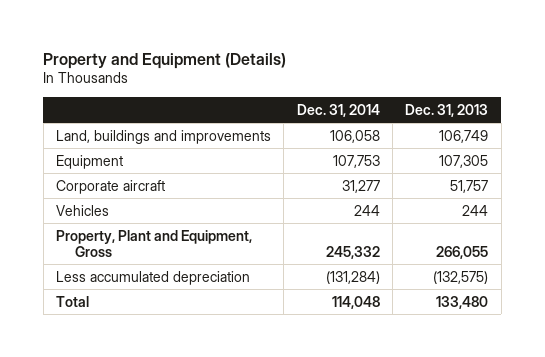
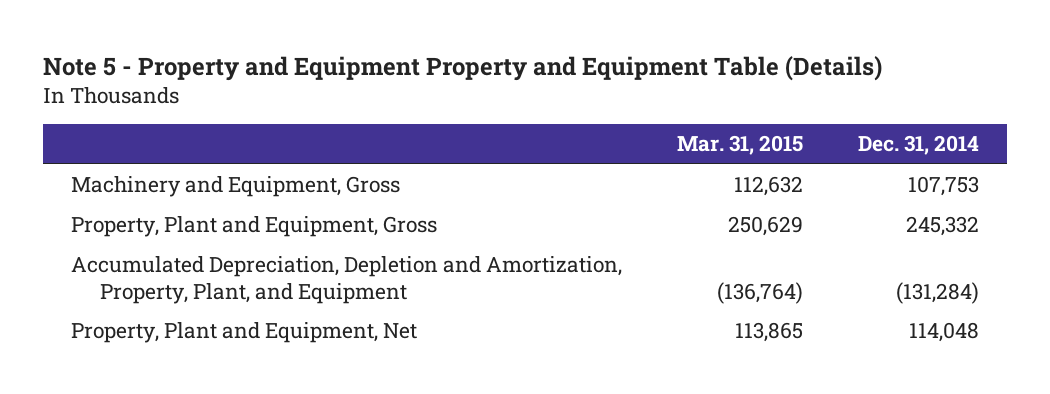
[43,52,287,69] Property and Equipment (Details) -> [42,56,882,82] Note 5 - Property and Equipment Property and Equipment Table (Details)
[405,103,489,117] Dec. 31, 2013 -> none
none -> [676,135,803,156] Mar. 31, 2015
[56,129,272,144] Land, buildings and improvements -> none
[56,179,166,194] Corporate aircraft -> none
[56,204,110,216] Vehicles -> none
[56,154,124,169] Equipment -> [70,176,400,198] Machinery and Equipment, Gross
[56,270,251,285] Less accumulated depreciation -> [70,256,622,304] Accumulated Depreciation, Depletion and Amortization, Property, Plant, and Equipment
[56,295,90,307] Total -> [70,322,417,344] Property, Plant and Equipment, Net

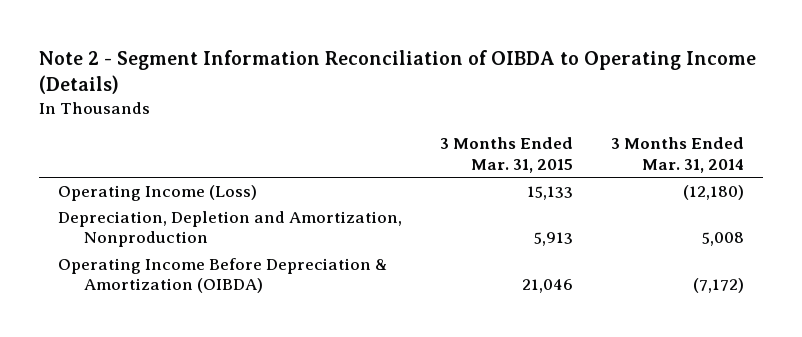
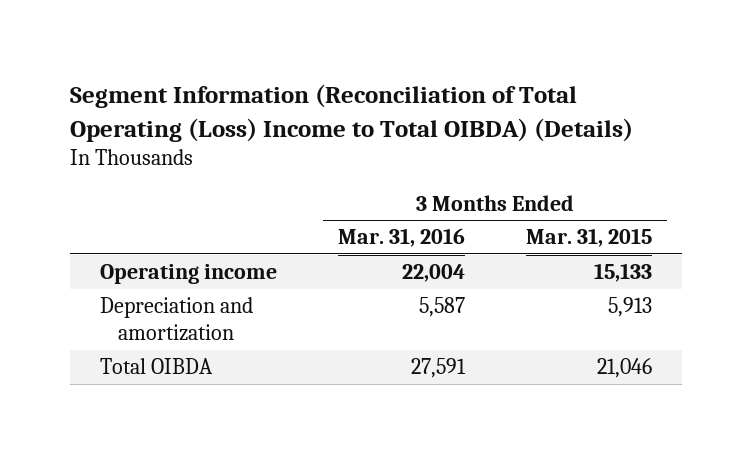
[39,50,757,95] Note 2 - Segment Information Reconciliation of OIBDA to Operating Income (Details) -> [70,84,634,142] Segment Information (Reconciliation of Total Operating (Loss) Income to Total OIBDA) (Details)
[611,137,745,173] 3 Months Ended Mar. 31, 2014 -> none
none -> [338,228,466,248] Mar. 31, 2016
[58,184,258,201] Operating Income (Loss) -> [100,264,278,285] Operating income
[58,210,403,248] Depreciation, Depletion and Amortization, Nonproduction -> [100,297,254,342] Depreciation and amortization
[58,257,389,294] Operating Income Before Depreciation & Amortization (OIBDA) -> [100,358,214,375] Total OIBDA

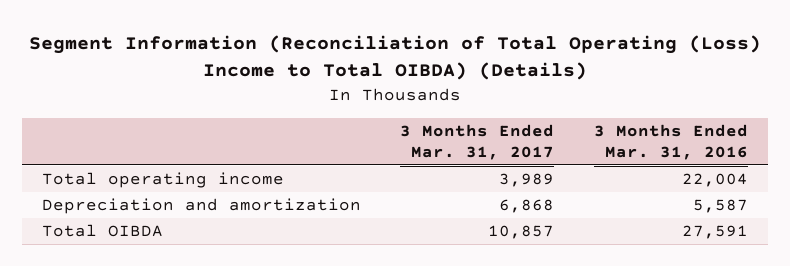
[525,228,652,248] Mar. 31, 2015 -> none
none -> [400,123,555,160] 3 Months Ended Mar. 31, 2017
[100,264,278,285] Operating income -> [41,172,284,189] Total operating income

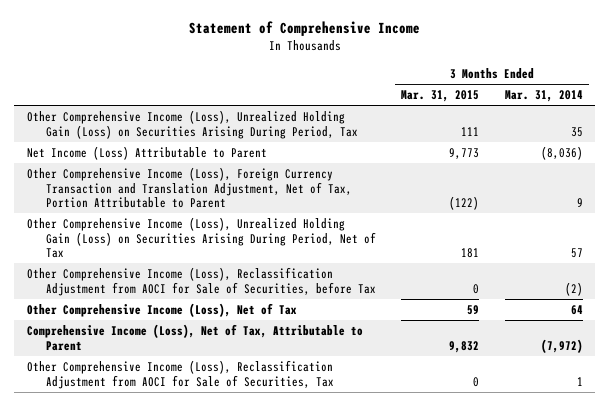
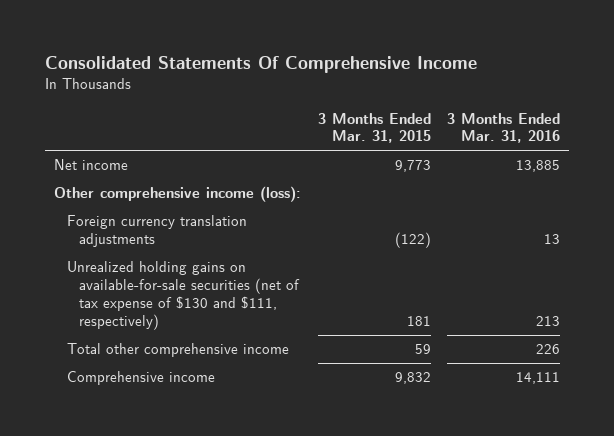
[188,21,420,37] Statement of Comprehensive Income -> [45,55,478,73] Consolidated Statements Of Comprehensive Income
[504,90,583,103] Mar. 31, 2014 -> none
none -> [447,112,561,144] 3 Months Ended Mar. 31, 2016
[26,110,359,139] Other Comprehensive Income (Loss), Unrealized Holding Gain (Loss) on Securities Arising During Period, Tax -> none
[26,267,377,296] Other Comprehensive Income (Loss), Reclassification Adjustment from AOCI for Sale of Securities, before Tax -> none
[26,360,335,389] Other Comprehensive Income (Loss), Reclassification Adjustment from AOCI for Sale of Securities, Tax -> none
[26,146,267,161] Net Income (Loss) Attributable to Parent -> [53,159,128,171] Net income
none -> [53,186,301,203] Other comprehensive income (loss):
[26,167,353,209] Other Comprehensive Income (Loss), Foreign Currency Transaction and Translation Adjustment, Net of Tax, Portion Attributable to Parent -> [66,215,247,248] Foreign currency translation adjustments
[26,217,377,259] Other Comprehensive Income (Loss), Unrealized Holding Gain (Loss) on Securities Arising During Period, Net of Tax -> [66,261,301,330] Unrealized holding gains on available-for-sale securities (net of tax expense of $130 and $111, respectively)
[26,303,297,318] Other Comprehensive Income (Loss), Net of Tax -> [66,343,289,358] Total other comprehensive income
[26,324,363,351] Comprehensive Income (Loss), Net of Tax, Attributable to Parent -> [66,371,215,386] Comprehensive income

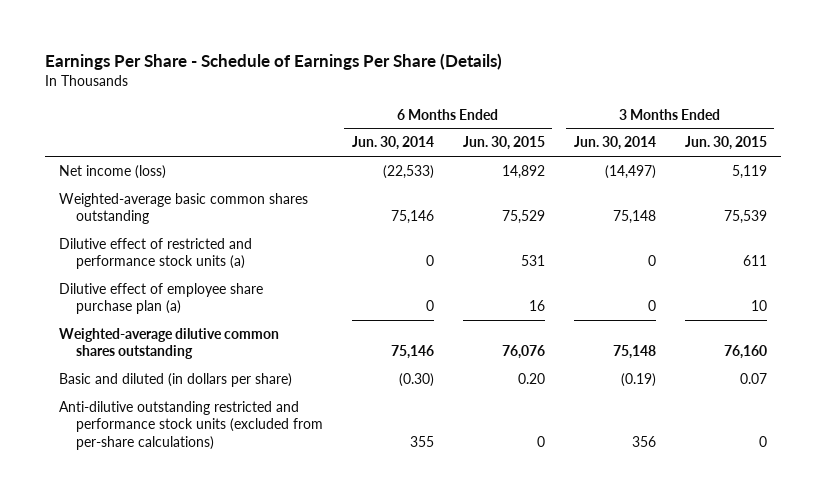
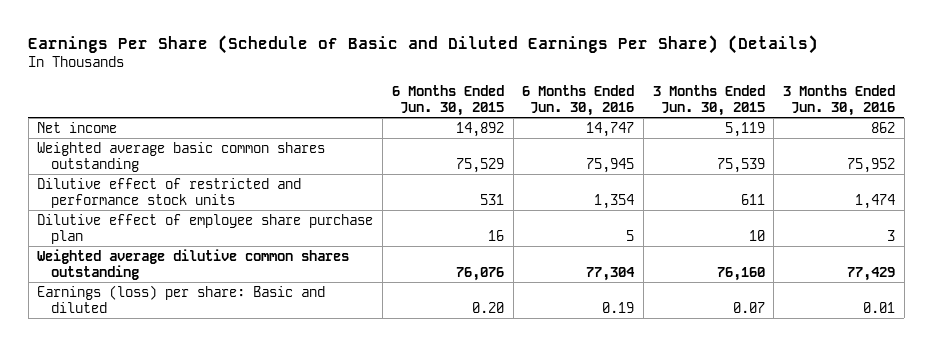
[44,52,502,70] Earnings Per Share - Schedule of Earnings Per Share (Details) -> [28,35,819,55] Earnings Per Share (Schedule of Basic and Diluted Earnings Per Share) (Details)
[351,136,434,151] Jun. 30, 2014 -> none
[573,136,656,151] Jun. 30, 2014 -> none
none -> [522,84,635,116] 6 Months Ended Jun. 30, 2016
none -> [783,84,896,116] 3 Months Ended Jun. 30, 2016
[59,401,323,450] Anti-dilutive outstanding restricted and performance stock units (excluded from per-share calculations) -> none
[59,165,167,180] Net income (loss) -> [37,121,118,133] Net income
[59,193,309,225] Weighted-average basic common shares outstanding -> [37,141,326,172] Weighted average basic common shares outstanding
[59,238,253,270] Dilutive effect of restricted and performance stock units (a) -> [37,177,302,208] Dilutive effect of restricted and performance stock units
[59,283,264,315] Dilutive effect of employee share purchase plan (a) -> [37,213,374,244] Dilutive effect of employee share purchase plan
[59,328,280,360] Weighted-average dilutive common shares outstanding -> [37,248,350,280] Weighted average dilutive common shares outstanding
[59,373,293,388] Basic and diluted (in dollars per share) -> [37,284,326,313] Earnings (loss) per share: Basic and diluted

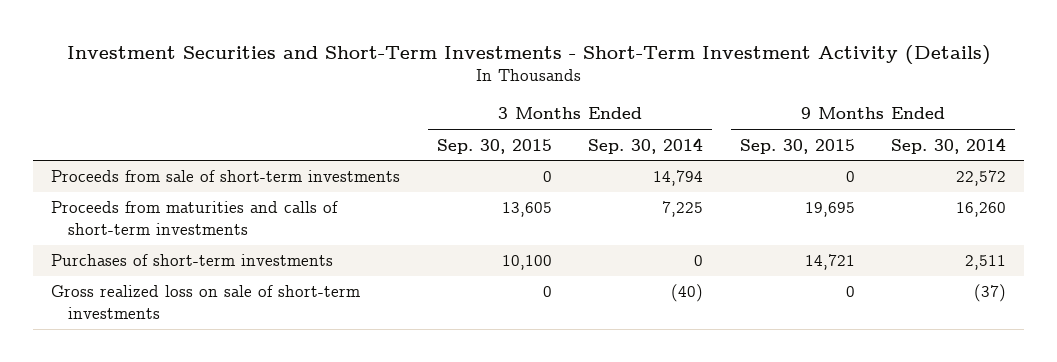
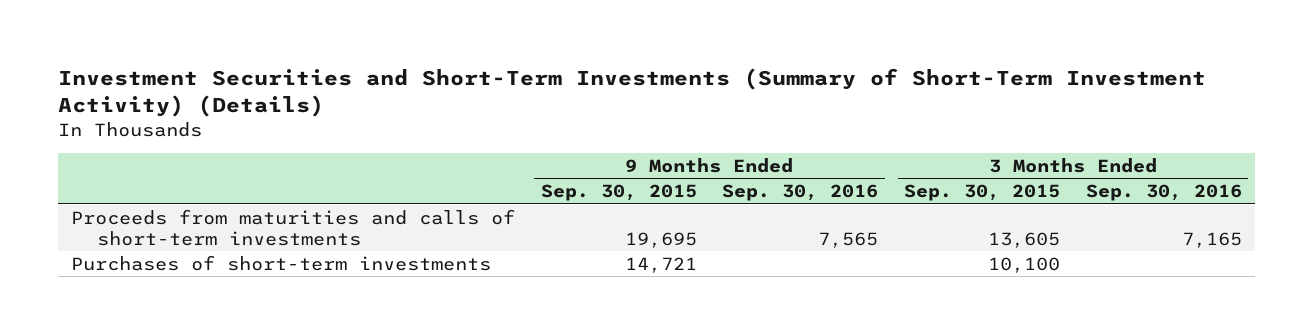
[66,44,991,65] Investment Securities and Short-Term Investments - Short-Term Investment Activity (Details) -> [57,68,1206,118] Investment Securities and Short-Term Investments (Summary of Short-Term Investment Activity) (Details)
[588,137,704,154] Sep. 30, 2014 -> none
[891,137,1007,154] Sep. 30, 2014 -> none
none -> [722,184,879,202] Sep. 30, 2016
none -> [1085,184,1242,202] Sep. 30, 2016
[51,170,401,183] Proceeds from sale of short-term investments -> none
[51,285,361,319] Gross realized loss on sale of short-term investments -> none

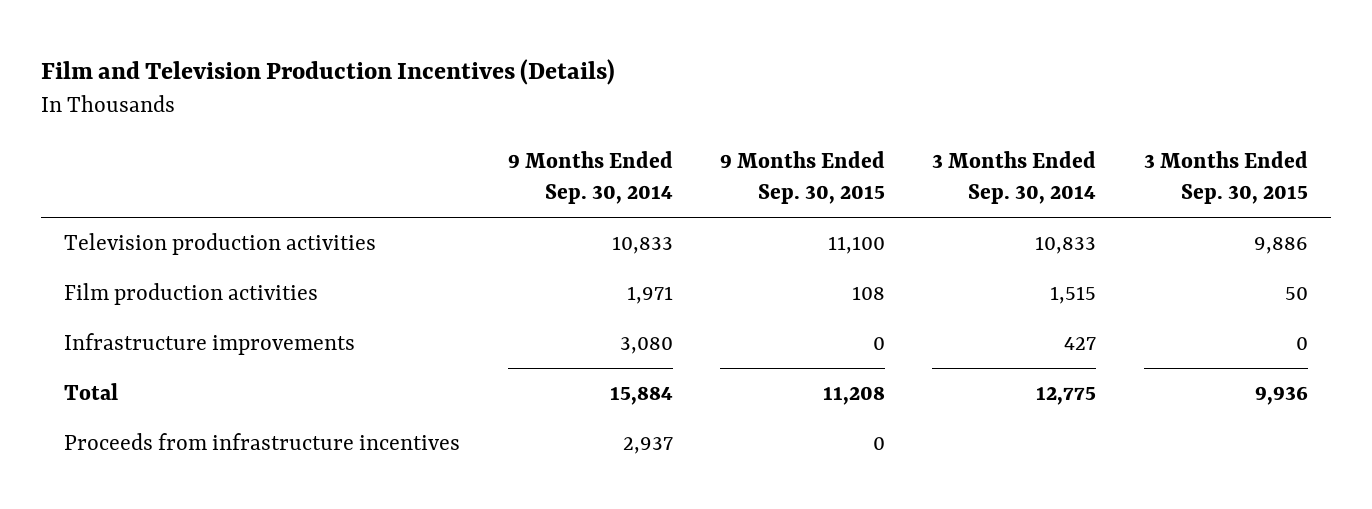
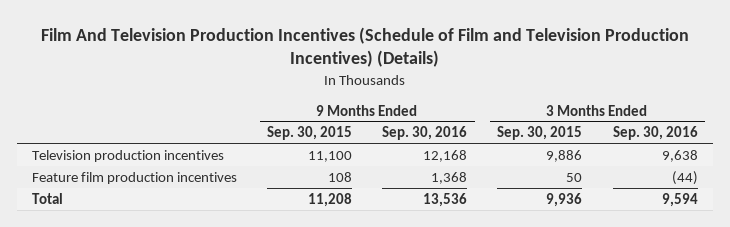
[40,58,615,85] Film and Television Production Incentives (Details) -> [40,26,689,68] Film And Television Production Incentives (Schedule of Film and Television Production Incentives) (Details)
[507,150,673,205] 9 Months Ended Sep. 30, 2014 -> none
[932,150,1097,205] 3 Months Ended Sep. 30, 2014 -> none
none -> [382,126,468,141] Sep. 30, 2016
none -> [612,126,698,141] Sep. 30, 2016
[64,332,356,355] Infrastructure improvements -> none
[64,232,377,255] Television production activities -> [32,149,225,162] Television production incentives
[64,282,319,305] Film production activities -> [32,171,238,184] Feature film production incentives
[64,432,461,450] Proceeds from infrastructure incentives -> none

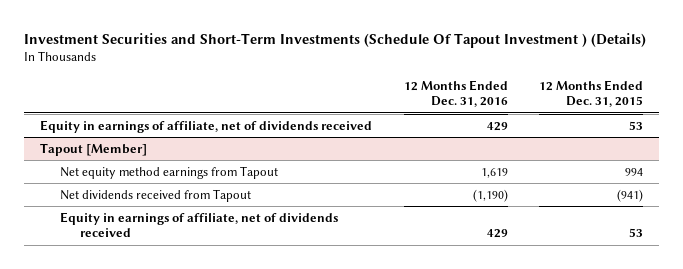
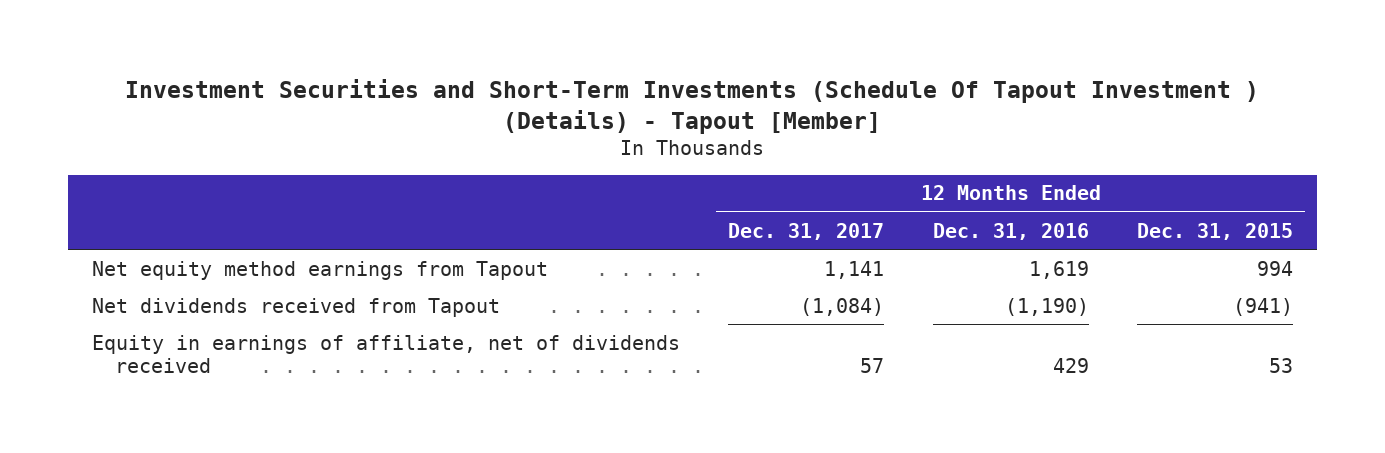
[24,32,647,48] Investment Securities and Short-Term Investments (Schedule Of Tapout Investment ) (Details) -> [125,79,1260,134] Investment Securities and Short-Term Investments (Schedule Of Tapout Investment ) (Details) - Tapout [Member]
none -> [728,222,885,240] Dec. 31, 2017
[39,119,372,133] Equity in earnings of affiliate, net of dividends received -> none
[39,142,147,156] Tapout [Member] -> none

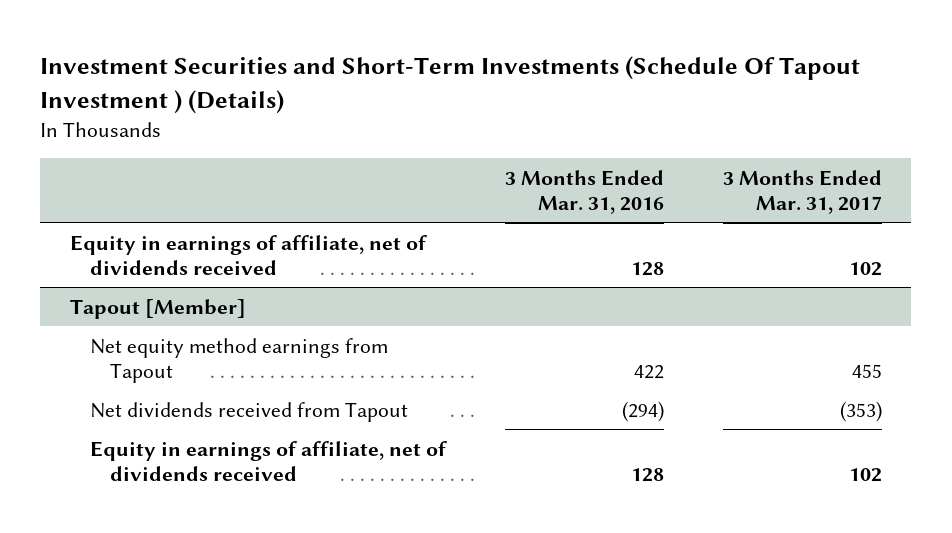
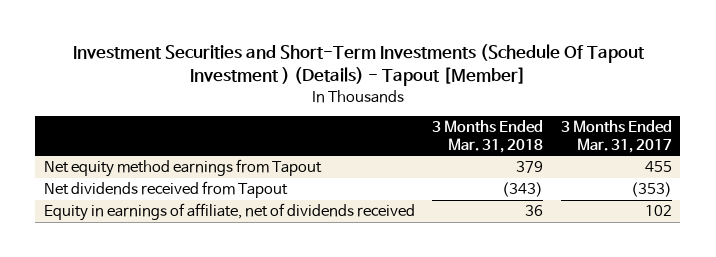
[40,55,861,114] Investment Securities and Short-Term Investments (Schedule Of Tapout Investment ) (Details) -> [72,44,645,87] Investment Securities and Short-Term Investments (Schedule Of Tapout Investment ) (Details) - Tapout [Member]
[504,169,664,214] 3 Months Ended Mar. 31, 2016 -> none
none -> [432,120,544,153] 3 Months Ended Mar. 31, 2018
[69,234,427,275] Equity in earnings of affiliate, net of dividends received -> none
[69,298,246,319] Tapout [Member] -> none

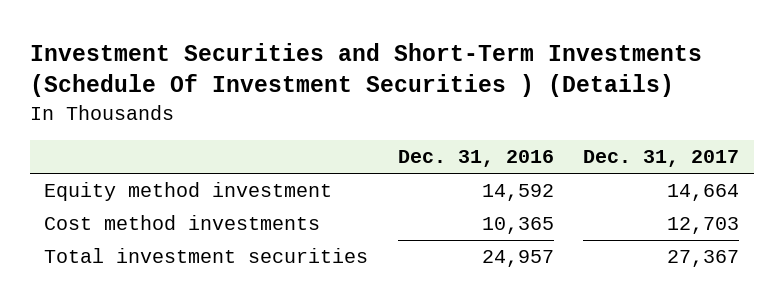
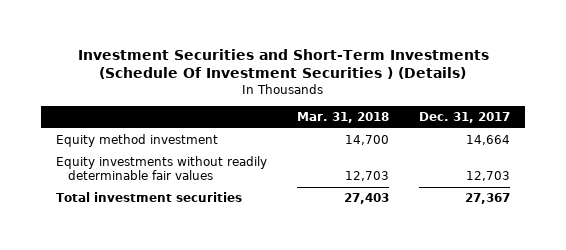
[397,150,554,168] Dec. 31, 2016 -> none
none -> [296,112,389,124] Mar. 31, 2018
[44,215,321,231] Cost method investments -> [56,156,268,181] Equity investments without readily determinable fair values

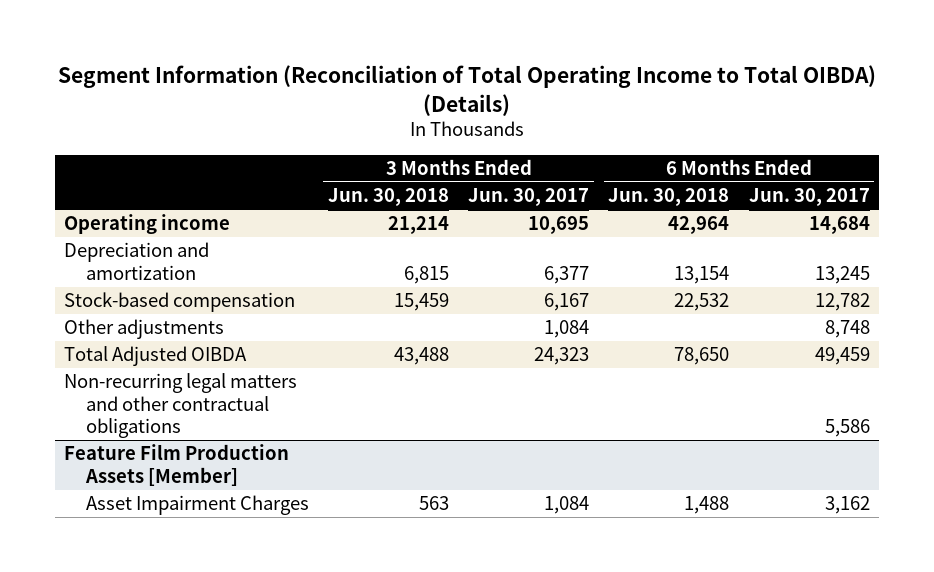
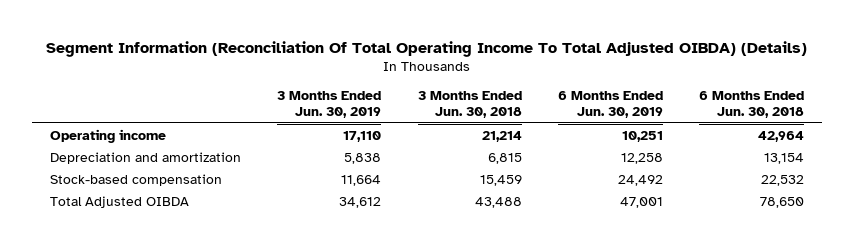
[57,65,876,116] Segment Information (Reconciliation of Total Operating Income to Total OIBDA) (Details) -> [46,40,808,57] Segment Information (Reconciliation Of Total Operating Income To Total Adjusted OIBDA) (Details)
[468,188,590,207] Jun. 30, 2017 -> none
[748,188,870,207] Jun. 30, 2017 -> none
none -> [277,91,382,119] 3 Months Ended Jun. 30, 2019
none -> [557,91,663,119] 6 Months Ended Jun. 30, 2019
[64,319,225,340] Other adjustments -> none
[64,373,298,438] Non-recurring legal matters and other contractual obligations -> none
[64,444,290,486] Feature Film Production Assets [Member] -> none
[85,495,309,516] Asset Impairment Charges -> none

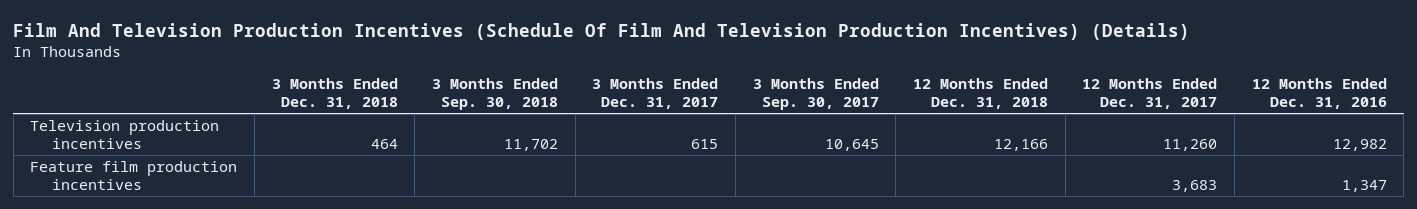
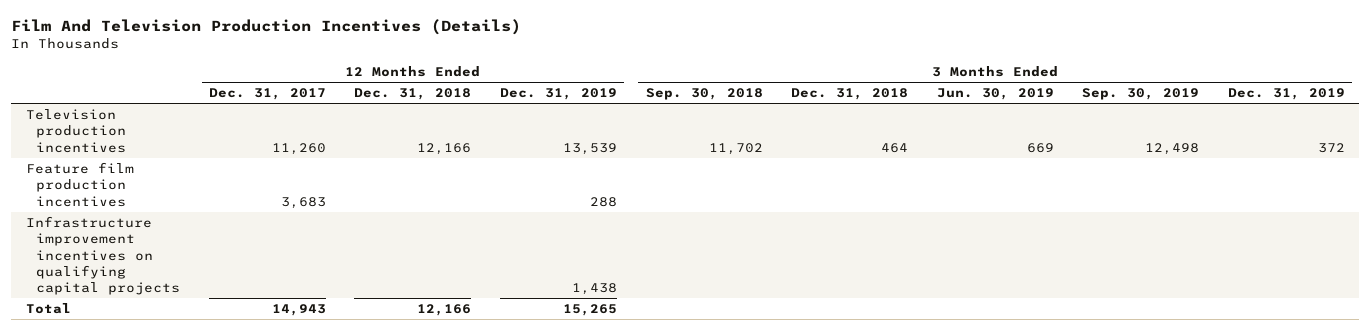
[13,22,1191,40] Film And Television Production Incentives (Schedule Of Film And Television Production Incentives) (Details) -> [11,19,522,36] Film And Television Production Incentives (Details)
[592,78,719,110] 3 Months Ended Dec. 31, 2017 -> none
[752,78,879,111] 3 Months Ended Sep. 30, 2017 -> none
[1251,78,1387,110] 12 Months Ended Dec. 31, 2016 -> none
none -> [499,88,617,101] Dec. 31, 2019
none -> [936,88,1054,101] Jun. 30, 2019
none -> [1082,88,1200,101] Sep. 30, 2019
none -> [1227,88,1345,101] Dec. 31, 2019
none -> [25,216,181,295] Infrastructure improvement incentives on qualifying capital projects
none -> [25,303,71,315] Total

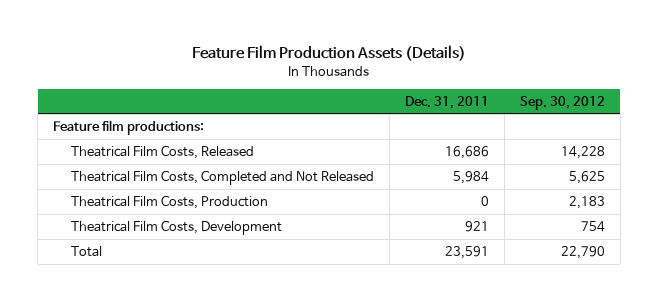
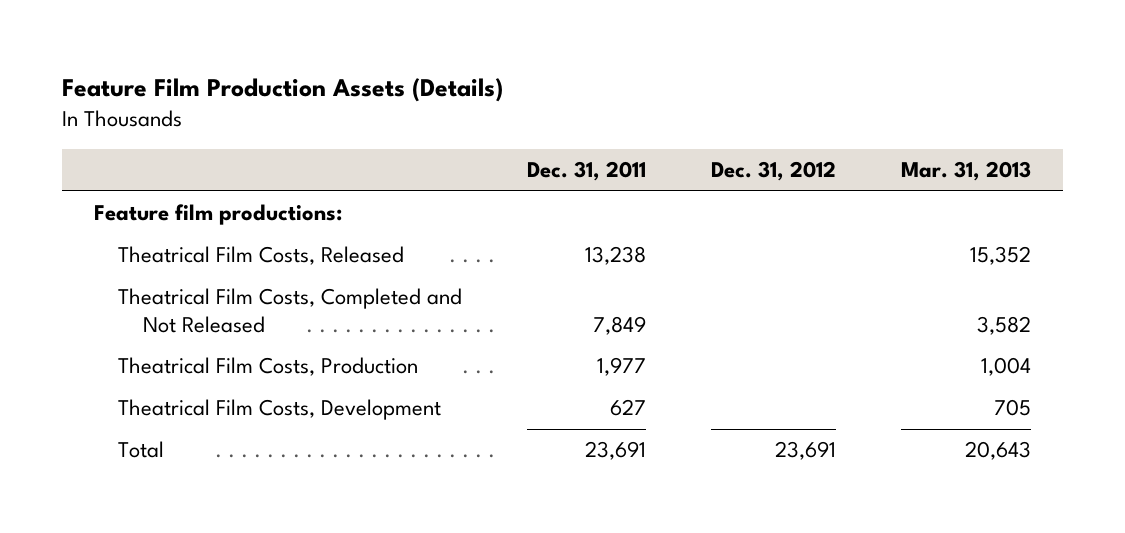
[519,95,605,110] Sep. 30, 2012 -> none
none -> [711,160,837,181] Dec. 31, 2012
none -> [900,160,1031,181] Mar. 31, 2013
[445,146,490,160] 16,686 -> [585,246,647,266] 13,238
[453,171,490,185] 5,984 -> [593,315,647,335] 7,849
[481,196,490,207] 0 -> [597,357,647,377] 1,977
[465,221,490,233] 921 -> [610,399,647,417] 627
[445,246,490,260] 23,591 -> [585,441,647,461] 23,691

